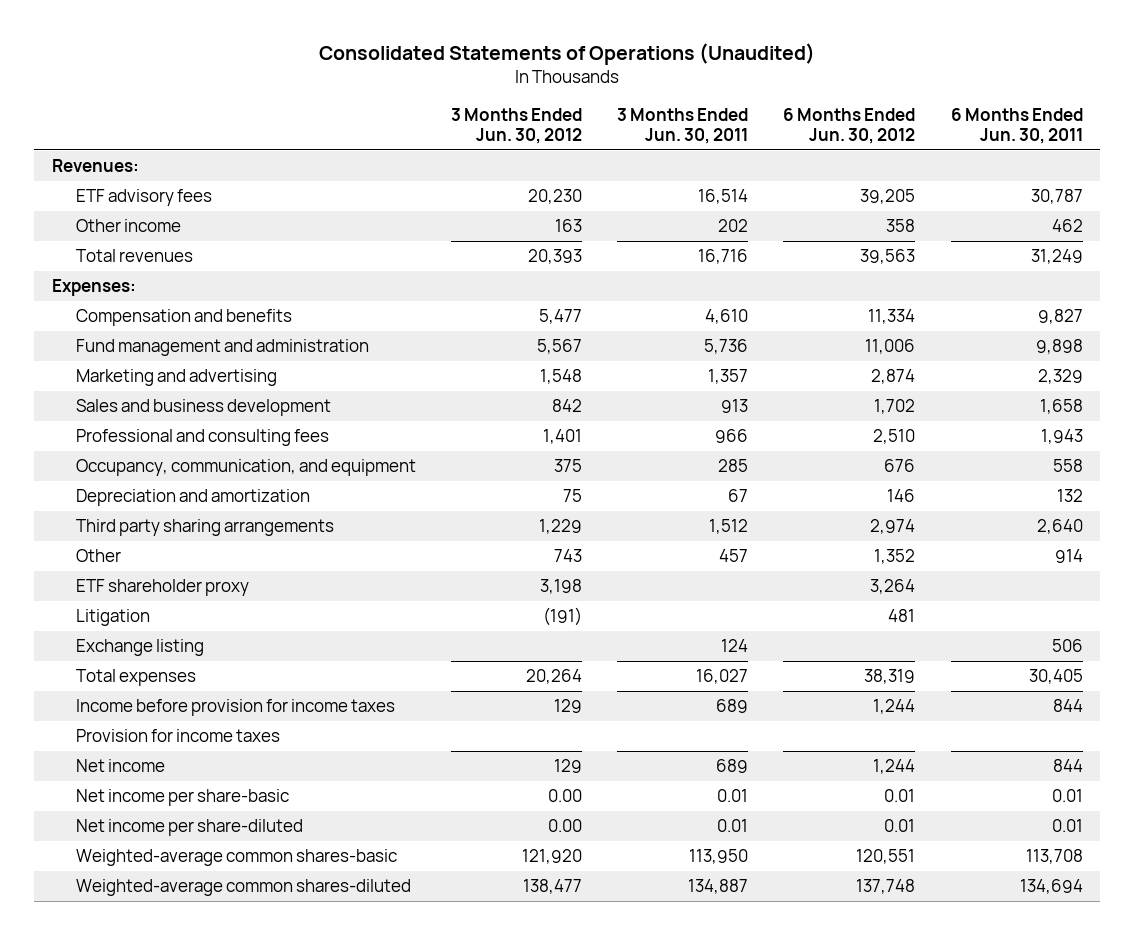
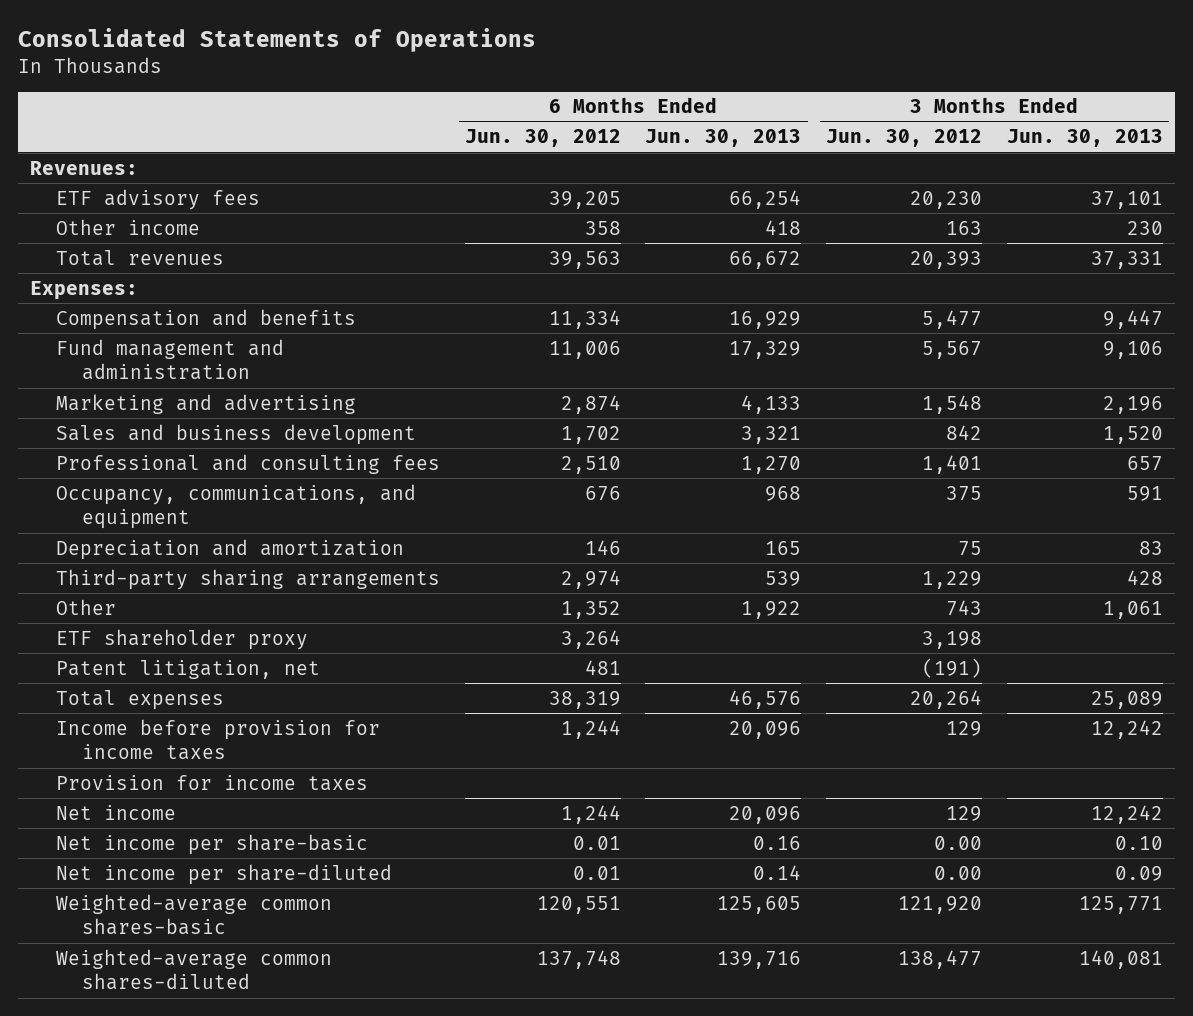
[319,43,816,66] Consolidated Statements of Operations (Unaudited) -> [17,28,536,53] Consolidated Statements of Operations
[617,108,749,144] 3 Months Ended Jun. 30, 2011 -> none
[950,108,1083,144] 6 Months Ended Jun. 30, 2011 -> none
none -> [645,129,802,148] Jun. 30, 2013
none -> [1006,129,1163,148] Jun. 30, 2013
[75,459,416,477] Occupancy, communication, and equipment -> [56,483,417,530] Occupancy, communications, and equipment
[75,519,334,537] Third party sharing arrangements -> [56,568,441,590] Third-party sharing arrangements
[75,639,204,657] Exchange listing -> none
[75,609,150,627] Litigation -> [56,659,321,679] Patent litigation, net

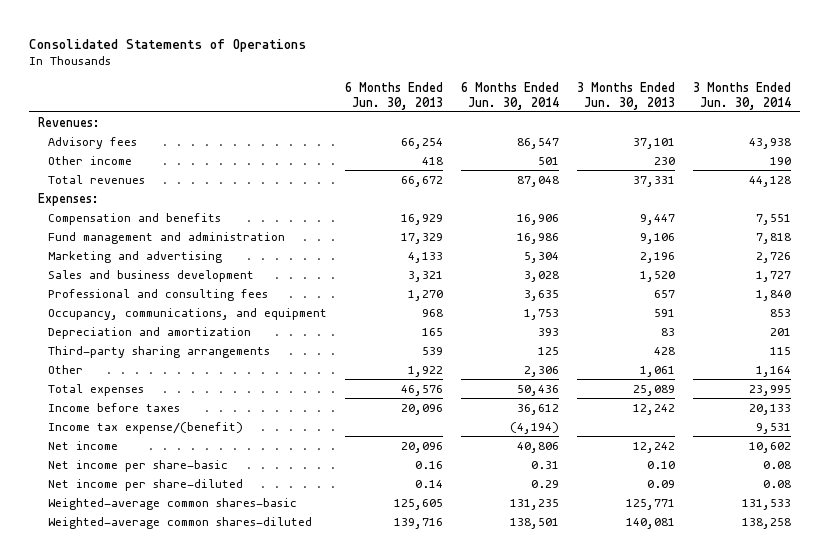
[464,129,621,148] Jun. 30, 2012 -> none
[826,129,983,148] Jun. 30, 2012 -> none
none -> [460,81,559,110] 6 Months Ended Jun. 30, 2014
none -> [692,81,791,110] 3 Months Ended Jun. 30, 2014
[56,188,261,210] ETF advisory fees -> [47,136,137,149] Advisory fees
[56,628,309,650] ETF shareholder proxy -> none
[56,659,321,679] Patent litigation, net -> none
[56,718,381,761] Income before provision for income taxes -> [47,402,180,412] Income before taxes
[56,774,369,791] Provision for income taxes -> [47,421,243,434] Income tax expense/(benefit)

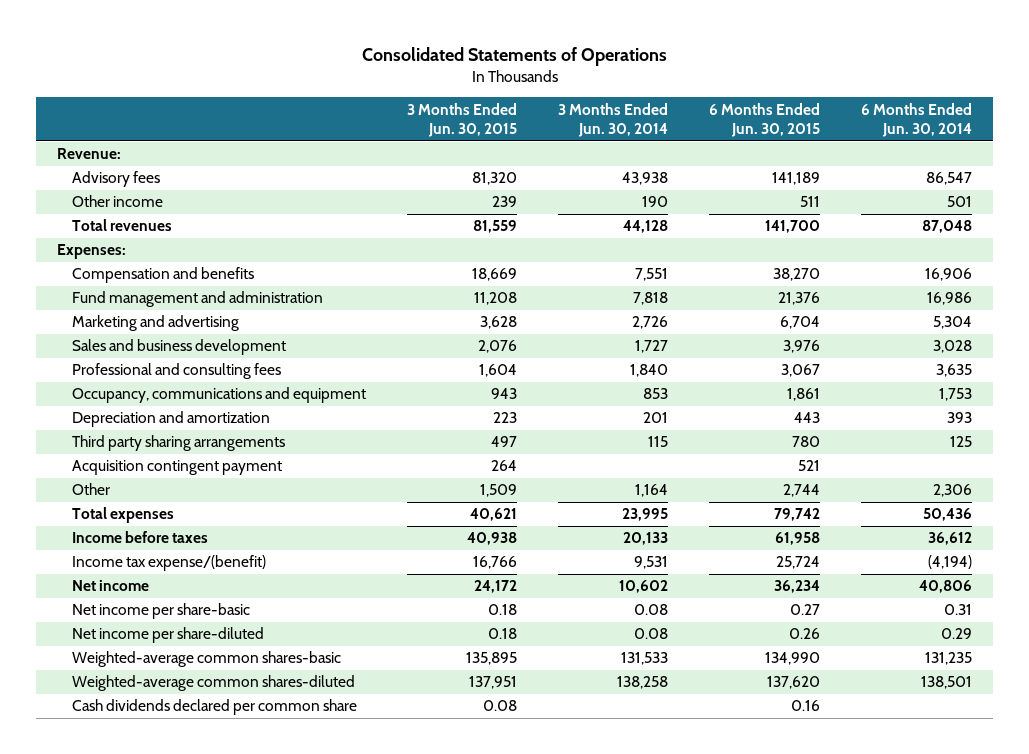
[344,81,443,110] 6 Months Ended Jun. 30, 2013 -> none
[576,81,675,110] 3 Months Ended Jun. 30, 2013 -> none
none -> [406,102,517,138] 3 Months Ended Jun. 30, 2015
none -> [709,102,821,138] 6 Months Ended Jun. 30, 2015
[38,116,101,127] Revenues: -> [56,148,121,160] Revenue:
[47,307,327,320] Occupancy, communications, and equipment -> [71,387,366,404] Occupancy, communications and equipment
[47,345,270,358] Third-party sharing arrangements -> [71,435,285,452] Third party sharing arrangements
none -> [71,460,282,476] Acquisition contingent payment
none -> [71,699,357,716] Cash dividends declared per common share

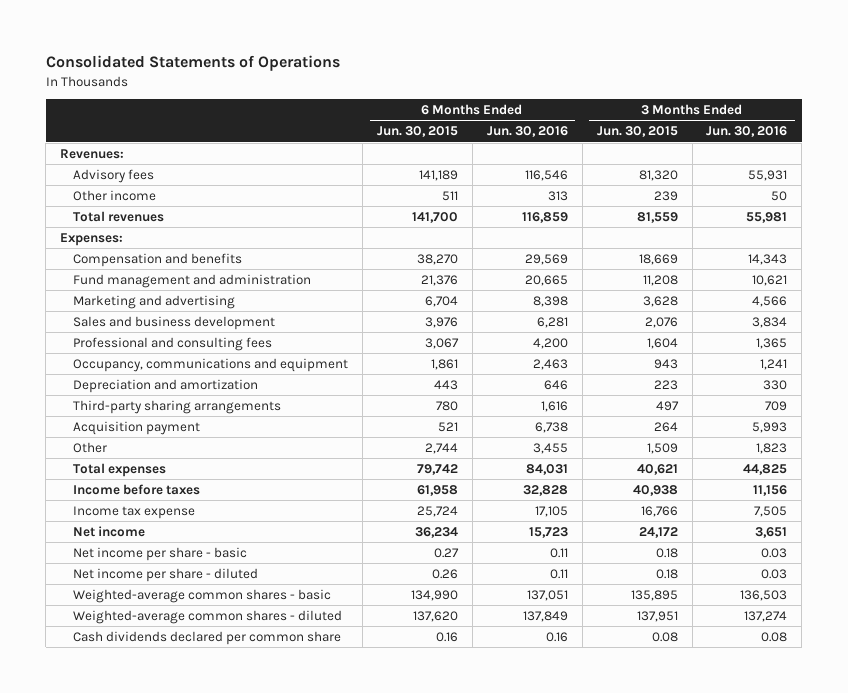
[558,102,669,138] 3 Months Ended Jun. 30, 2014 -> none
[861,102,973,138] 6 Months Ended Jun. 30, 2014 -> none
none -> [486,126,568,138] Jun. 30, 2016
none -> [706,126,788,138] Jun. 30, 2016
[56,148,121,160] Revenue: -> [60,148,125,159] Revenues:
[71,435,285,452] Third party sharing arrangements -> [73,399,282,414] Third-party sharing arrangements
[71,460,282,476] Acquisition contingent payment -> [73,420,201,435] Acquisition payment
[71,555,266,572] Income tax expense/(benefit) -> [73,505,196,519] Income tax expense
[71,603,250,620] Net income per share-basic -> [73,546,248,561] Net income per share - basic
[71,627,264,644] Net income per share-diluted -> [73,567,259,582] Net income per share - diluted
[71,651,341,668] Weighted-average common shares-basic -> [73,588,332,603] Weighted-average common shares - basic
[71,675,355,692] Weighted-average common shares-diluted -> [73,609,343,624] Weighted-average common shares - diluted

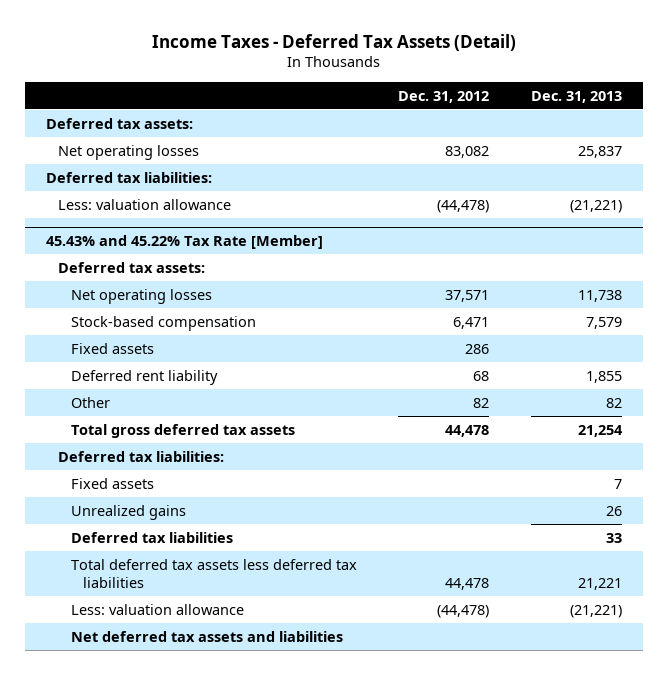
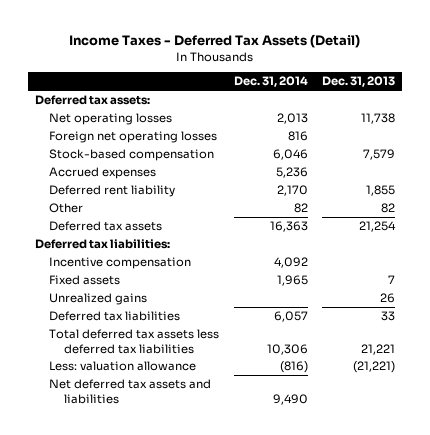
[398,90,490,103] Dec. 31, 2012 -> none
none -> [233,76,308,88] Dec. 31, 2014
[58,144,200,160] Net operating losses -> none
[45,171,212,183] Deferred tax liabilities: -> none
[58,198,232,210] Less: valuation allowance -> none
[45,234,323,249] 45.43% and 45.22% Tax Rate [Member] -> none
[58,261,206,273] Deferred tax assets: -> none
none -> [49,130,218,143] Foreign net operating losses
[70,342,154,354] Fixed assets -> none
none -> [49,166,157,179] Accrued expenses
[70,423,295,438] Total gross deferred tax assets -> [49,220,163,231] Deferred tax assets
none -> [49,256,192,269] Incentive compensation

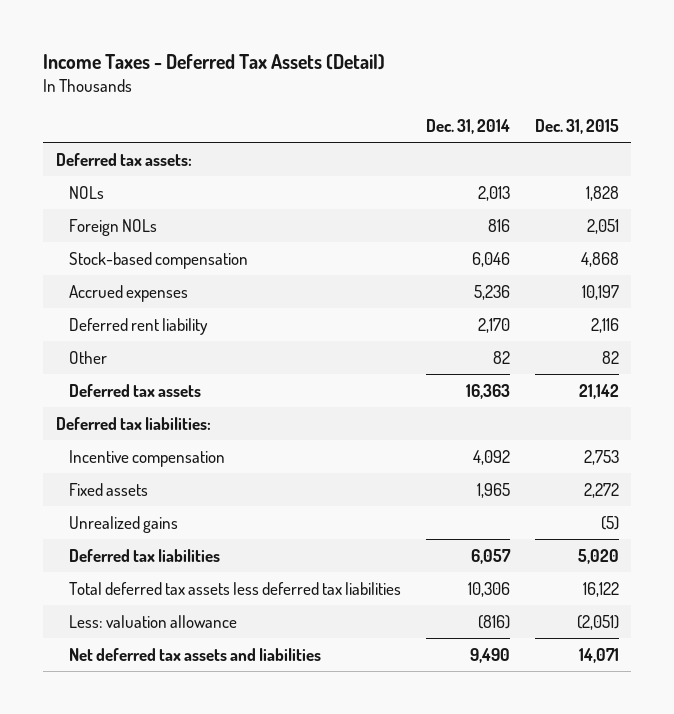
[322,76,396,88] Dec. 31, 2013 -> none
none -> [534,118,619,134] Dec. 31, 2015
[49,112,173,125] Net operating losses -> [68,185,104,199] NOLs
[49,130,218,143] Foreign net operating losses -> [68,218,157,236] Foreign NOLs

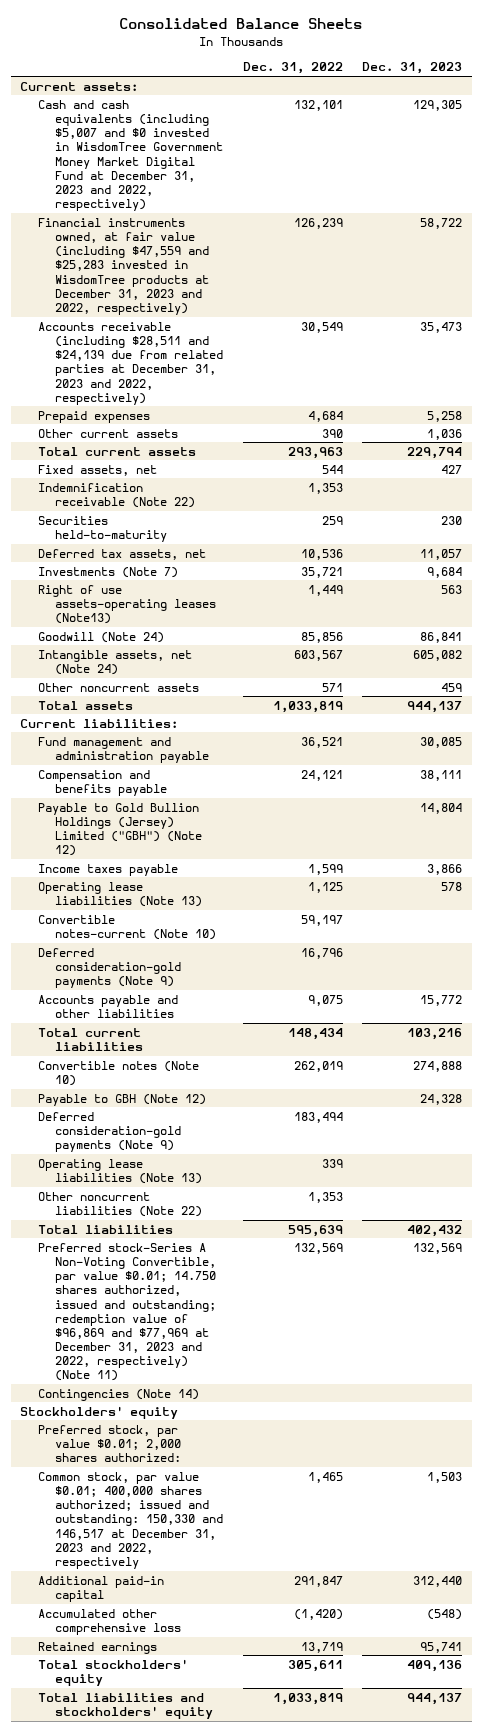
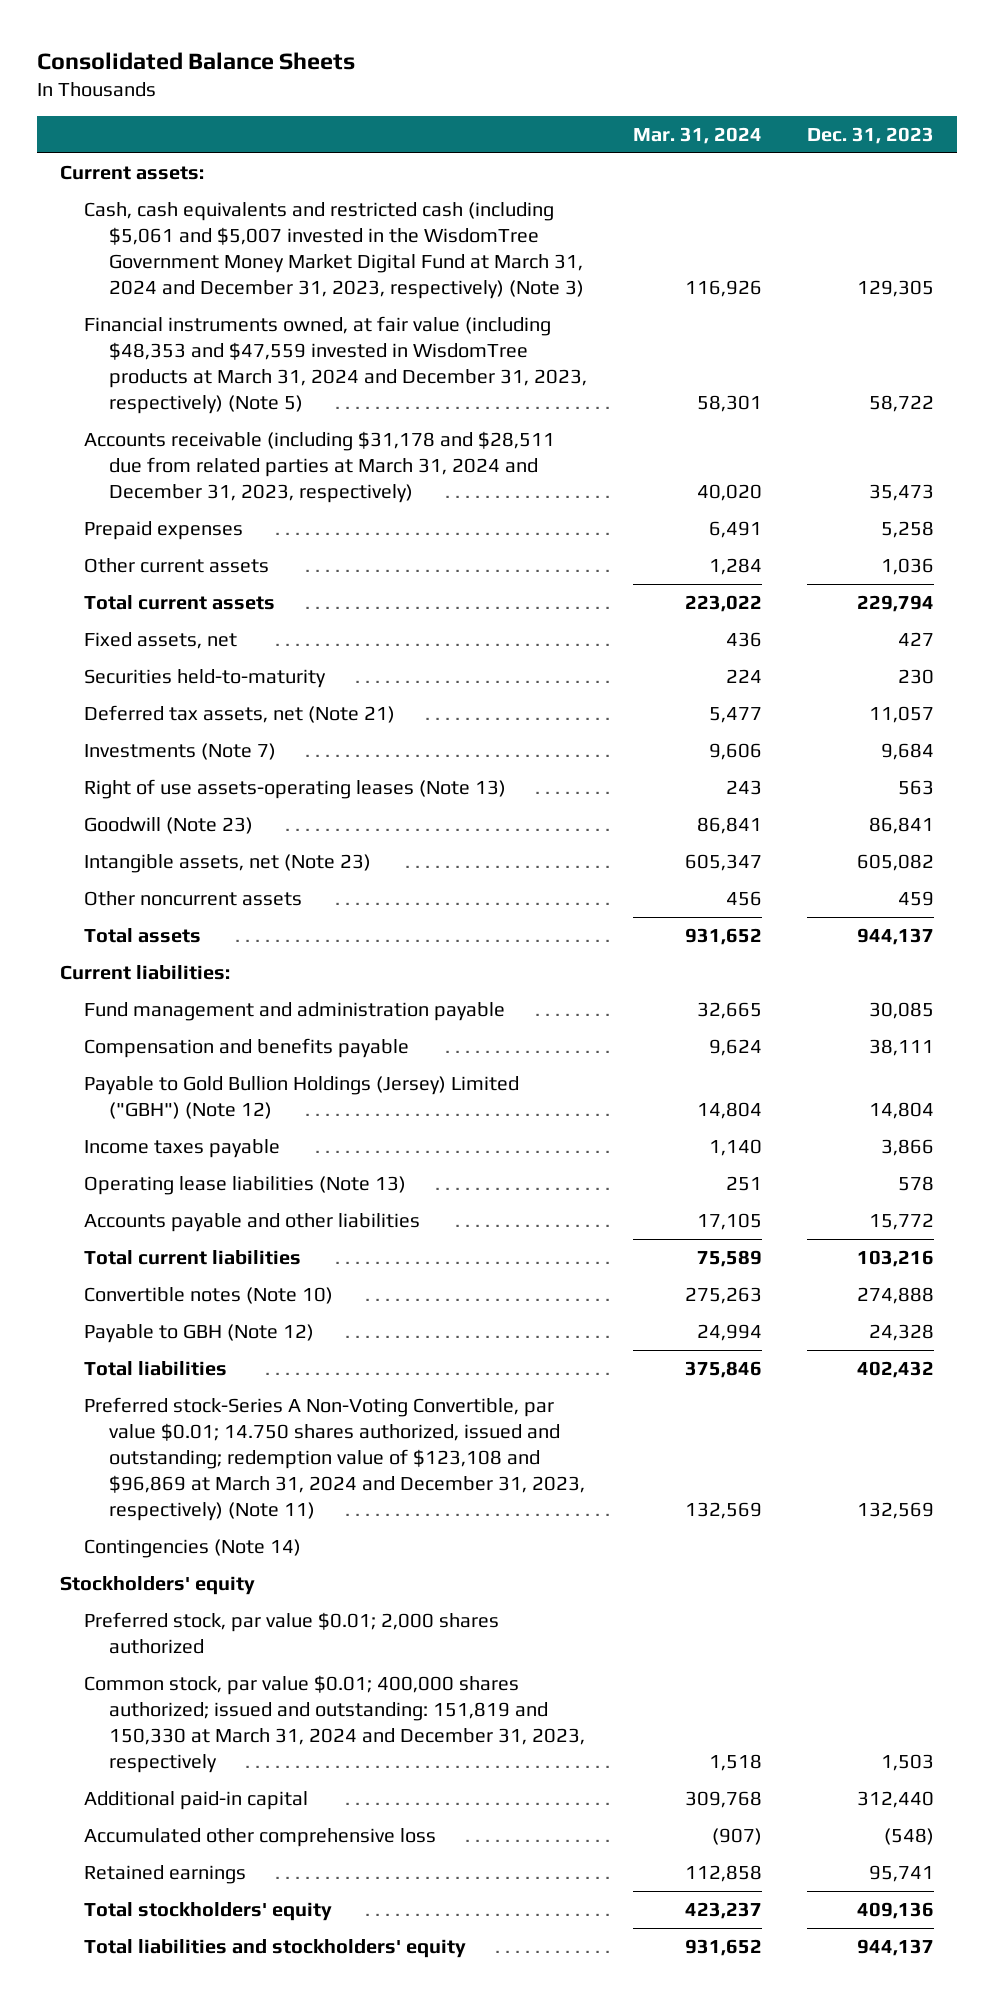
[242,62,343,75] Dec. 31, 2022 -> none
none -> [632,127,762,145] Mar. 31, 2024
[37,99,224,212] Cash and cash equivalents (including $5,007 and $0 invested in WisdomTree Government Money Market Digital Fund at December 31, 2023 and 2022, respectively) -> [84,201,584,300] Cash, cash equivalents and restricted cash (including $5,061 and $5,007 invested in the WisdomTree Government Money Market Digital Fund at March 31, 2024 and December 31, 2023, respectively) (Note 3)
[37,217,210,315] Financial instruments owned, at fair value (including $47,559 and $25,283 invested in WisdomTree products at December 31, 2023 and 2022, respectively) -> [84,315,587,415] Financial instruments owned, at fair value (including $48,353 and $47,559 invested in WisdomTree products at March 31, 2024 and December 31, 2023, respectively) (Note 5)
[37,321,224,405] Accounts receivable (including $28,511 and $24,139 due from related parties at December 31, 2023 and 2022, respectively) -> [84,430,556,504] Accounts receivable (including $31,178 and $28,511 due from related parties at March 31, 2024 and December 31, 2023, respectively)
[37,482,196,508] Indemnification receivable (Note 22) -> none
[37,548,206,560] Deferred tax assets, net -> [84,704,396,723] Deferred tax assets, net (Note 21)
[37,584,217,625] Right of use assets-operating leases (Note13) -> [84,778,507,799] Right of use assets-operating leases (Note 13)
[37,631,164,643] Goodwill (Note 24) -> [84,816,254,834] Goodwill (Note 23)
[37,649,192,675] Intangible assets, net (Note 24) -> [84,853,372,873] Intangible assets, net (Note 23)
[37,914,217,940] Convertible notes-current (Note 10) -> none
[37,947,182,989] Deferred consideration-gold payments (Note 9) -> none
[37,1111,182,1153] Deferred consideration-gold payments (Note 9) -> none
[37,1158,203,1184] Operating lease liabilities (Note 13) -> none
[37,1191,203,1217] Other noncurrent liabilities (Note 22) -> none
[37,1242,217,1382] Preferred stock-Series A Non-Voting Convertible, par value $0.01; 14.750 shares authorized, issued and outstanding; redemption value of $96,869 and $77,969 at December 31, 2023 and 2022, respectively) (Note 11) -> [84,1396,585,1522] Preferred stock-Series A Non-Voting Convertible, par value $0.01; 14.750 shares authorized, issued and outstanding; redemption value of $123,108 and $96,869 at March 31, 2024 and December 31, 2023, respectively) (Note 11)
[37,1424,182,1463] Preferred stock, par value $0.01; 2,000 shares authorized: -> [84,1611,500,1655] Preferred stock, par value $0.01; 2,000 shares authorized
[37,1471,224,1569] Common stock, par value $0.01; 400,000 shares authorized; issued and outstanding: 150,330 and 146,517 at December 31, 2023 and 2022, respectively -> [84,1674,585,1774] Common stock, par value $0.01; 400,000 shares authorized; issued and outstanding: 151,819 and 150,330 at March 31, 2024 and December 31, 2023, respectively

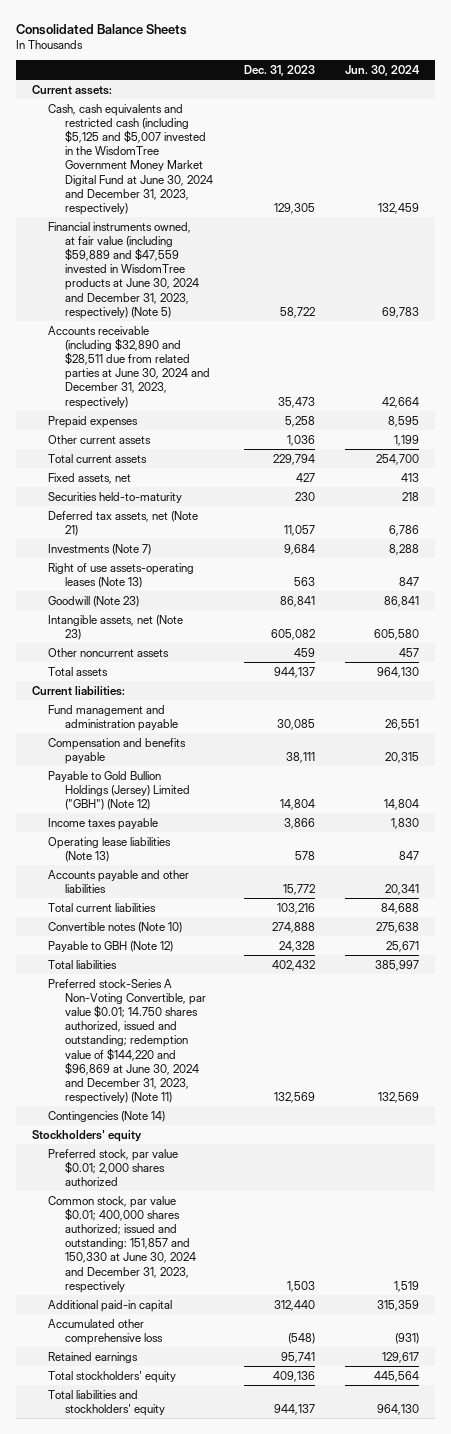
[632,127,762,145] Mar. 31, 2024 -> none
none -> [345,65,421,77] Jun. 30, 2024
[84,201,584,300] Cash, cash equivalents and restricted cash (including $5,061 and $5,007 invested in the WisdomTree Government Money Market Digital Fund at March 31, 2024 and December 31, 2023, respectively) (Note 3) -> [48,103,214,215] Cash, cash equivalents and restricted cash (including $5,125 and $5,007 invested in the WisdomTree Government Money Market Digital Fund at June 30, 2024 and December 31, 2023, respectively)
[84,315,587,415] Financial instruments owned, at fair value (including $48,353 and $47,559 invested in WisdomTree products at March 31, 2024 and December 31, 2023, respectively) (Note 5) -> [48,221,200,319] Financial instruments owned, at fair value (including $59,889 and $47,559 invested in WisdomTree products at June 30, 2024 and December 31, 2023, respectively) (Note 5)
[84,430,556,504] Accounts receivable (including $31,178 and $28,511 due from related parties at March 31, 2024 and December 31, 2023, respectively) -> [48,325,211,409] Accounts receivable (including $32,890 and $28,511 due from related parties at June 30, 2024 and December 31, 2023, respectively)
[84,1396,585,1522] Preferred stock-Series A Non-Voting Convertible, par value $0.01; 14.750 shares authorized, issued and outstanding; redemption value of $123,108 and $96,869 at March 31, 2024 and December 31, 2023, respectively) (Note 11) -> [48,978,207,1105] Preferred stock-Series A Non-Voting Convertible, par value $0.01; 14.750 shares authorized, issued and outstanding; redemption value of $144,220 and $96,869 at June 30, 2024 and December 31, 2023, respectively) (Note 11)
[84,1674,585,1774] Common stock, par value $0.01; 400,000 shares authorized; issued and outstanding: 151,819 and 150,330 at March 31, 2024 and December 31, 2023, respectively -> [48,1195,197,1293] Common stock, par value $0.01; 400,000 shares authorized; issued and outstanding: 151,857 and 150,330 at June 30, 2024 and December 31, 2023, respectively

